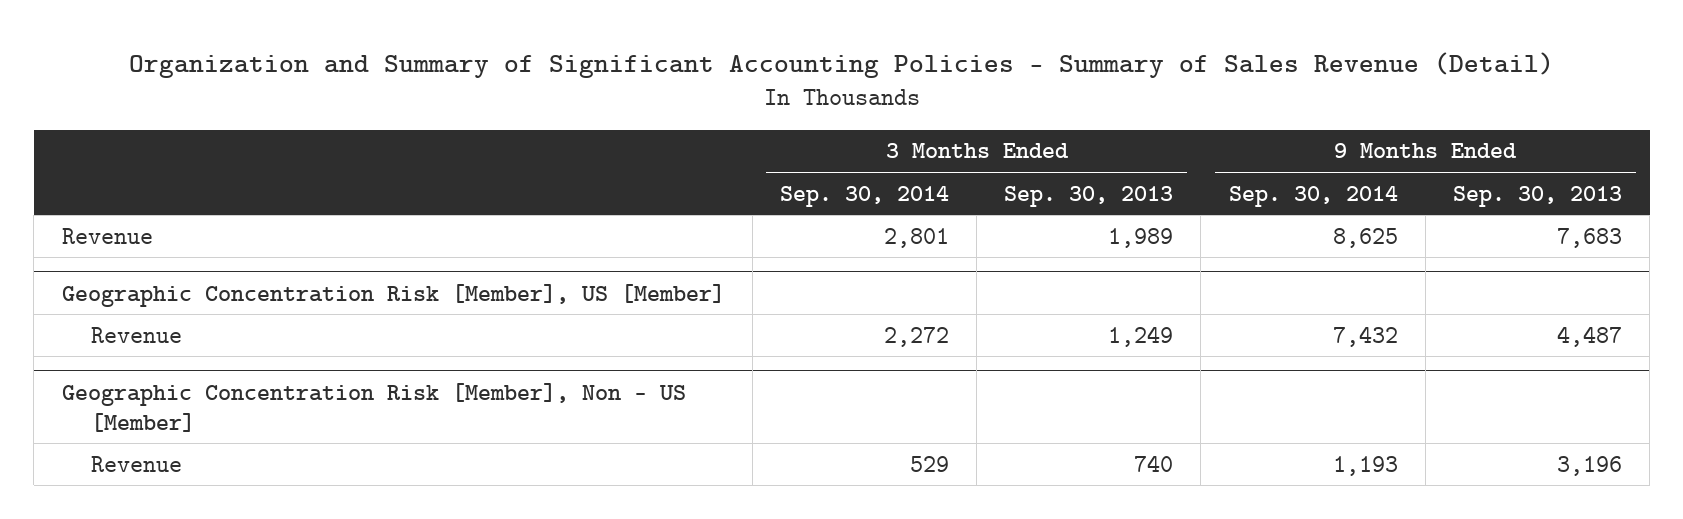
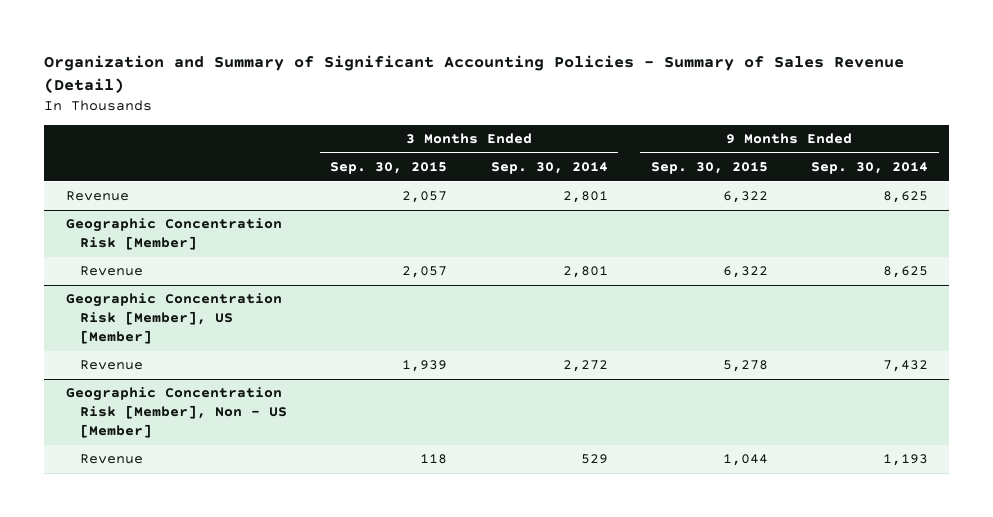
[1004,185,1174,207] Sep. 30, 2013 -> none
[1452,185,1622,207] Sep. 30, 2013 -> none
none -> [330,162,448,175] Sep. 30, 2015
none -> [650,162,768,175] Sep. 30, 2015
none -> [65,218,282,251] Geographic Concentration Risk [Member]
none -> [80,266,144,277] Revenue

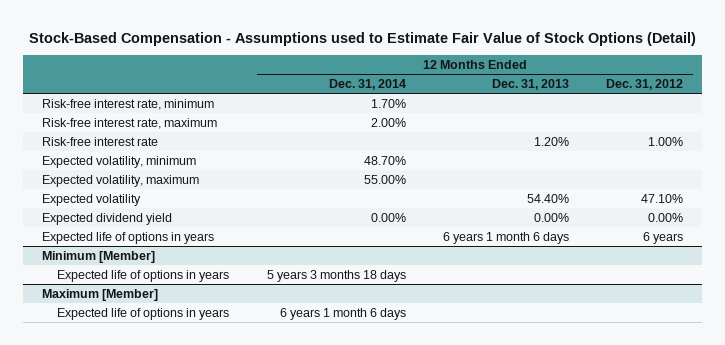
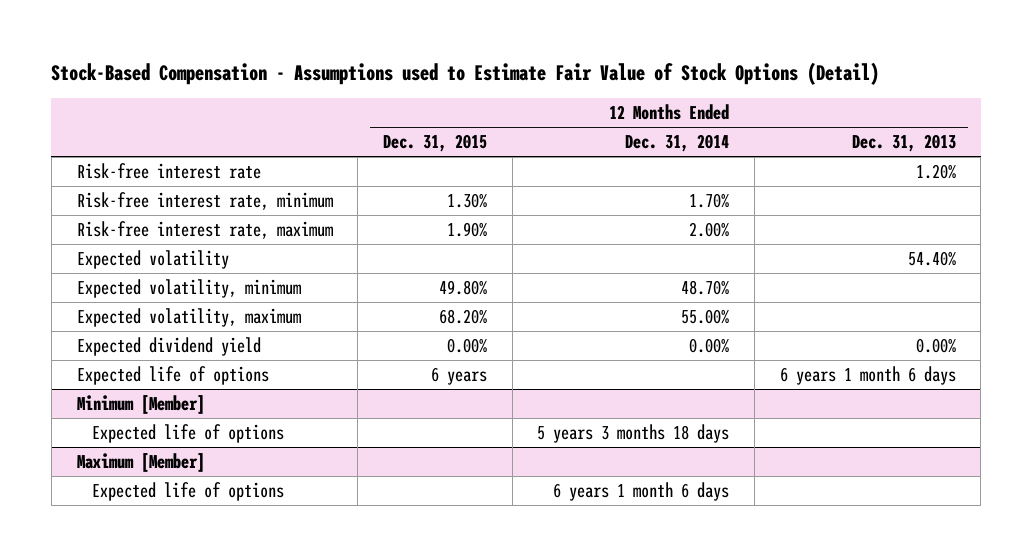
[606,79,684,91] Dec. 31, 2012 -> none
none -> [382,134,487,153] Dec. 31, 2015
[42,136,159,146] Risk-free interest rate -> [76,162,261,179] Risk-free interest rate
[42,193,142,206] Expected volatility -> [76,249,229,269] Expected volatility
[42,231,215,244] Expected life of options in years -> [76,365,269,385] Expected life of options
[57,269,230,282] Expected life of options in years -> [91,423,284,443] Expected life of options
[57,307,230,320] Expected life of options in years -> [91,481,284,501] Expected life of options

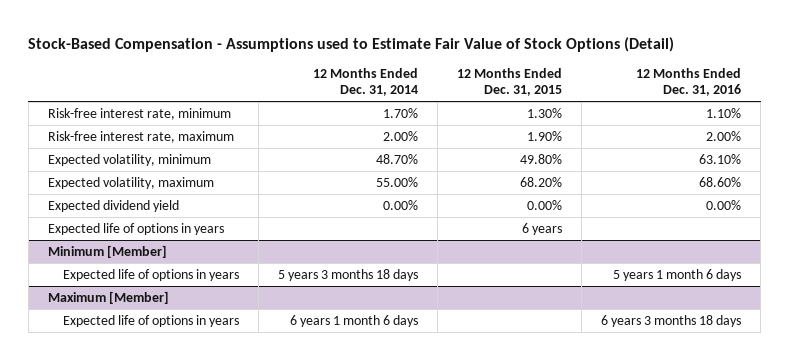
[851,134,956,153] Dec. 31, 2013 -> none
none -> [636,68,742,97] 12 Months Ended Dec. 31, 2016
[76,162,261,179] Risk-free interest rate -> none
[76,249,229,269] Expected volatility -> none
[76,365,269,385] Expected life of options -> [47,222,224,235] Expected life of options in years
[91,423,284,443] Expected life of options -> [62,268,239,281] Expected life of options in years
[91,481,284,501] Expected life of options -> [62,314,239,327] Expected life of options in years

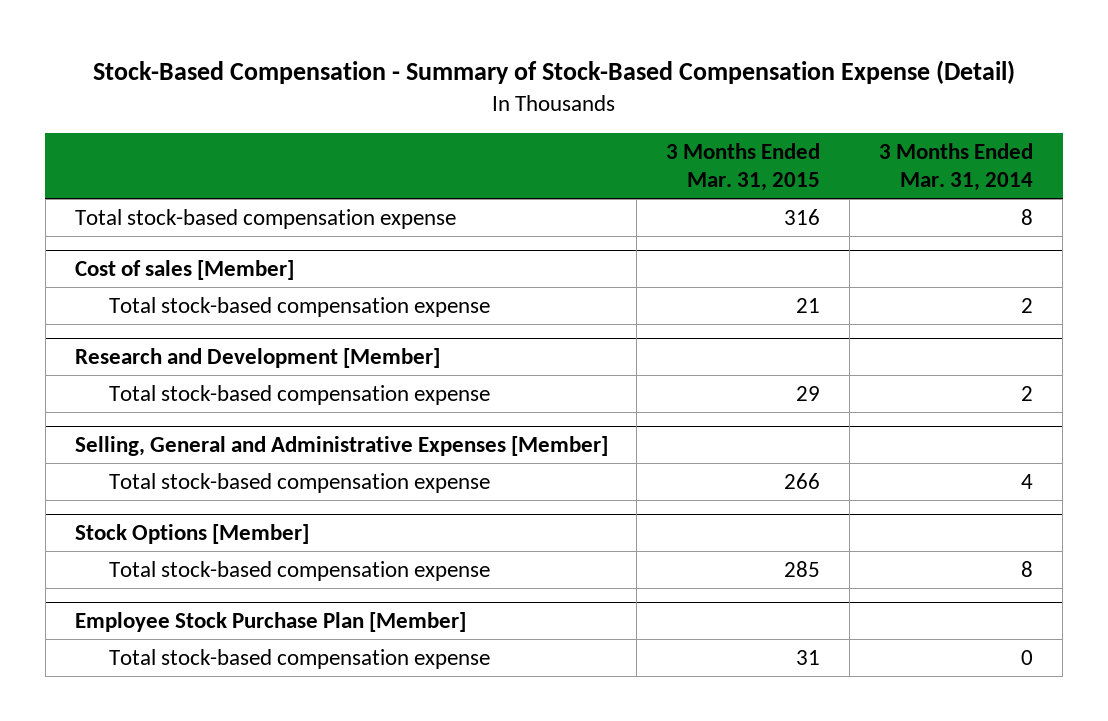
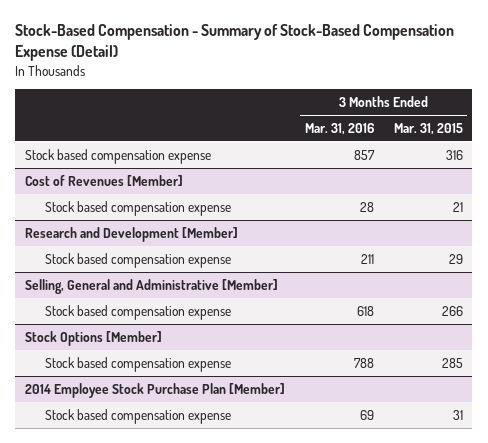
[879,142,1034,192] 3 Months Ended Mar. 31, 2014 -> none
none -> [304,122,374,135] Mar. 31, 2016
[74,208,456,229] Total stock-based compensation expense -> [25,148,212,164] Stock based compensation expense
[74,259,294,280] Cost of sales [Member] -> [25,174,184,186] Cost of Revenues [Member]
[108,296,490,317] Total stock-based compensation expense -> [44,200,231,216] Stock based compensation expense
[108,384,490,405] Total stock-based compensation expense -> [44,252,231,268] Stock based compensation expense
[74,435,608,456] Selling, General and Administrative Expenses [Member] -> [25,278,279,294] Selling, General and Administrative [Member]
[108,472,490,493] Total stock-based compensation expense -> [44,304,231,320] Stock based compensation expense
[108,560,490,581] Total stock-based compensation expense -> [44,356,231,372] Stock based compensation expense
[74,611,466,632] Employee Stock Purchase Plan [Member] -> [25,382,286,398] 2014 Employee Stock Purchase Plan [Member]
[108,648,490,669] Total stock-based compensation expense -> [44,408,231,424] Stock based compensation expense

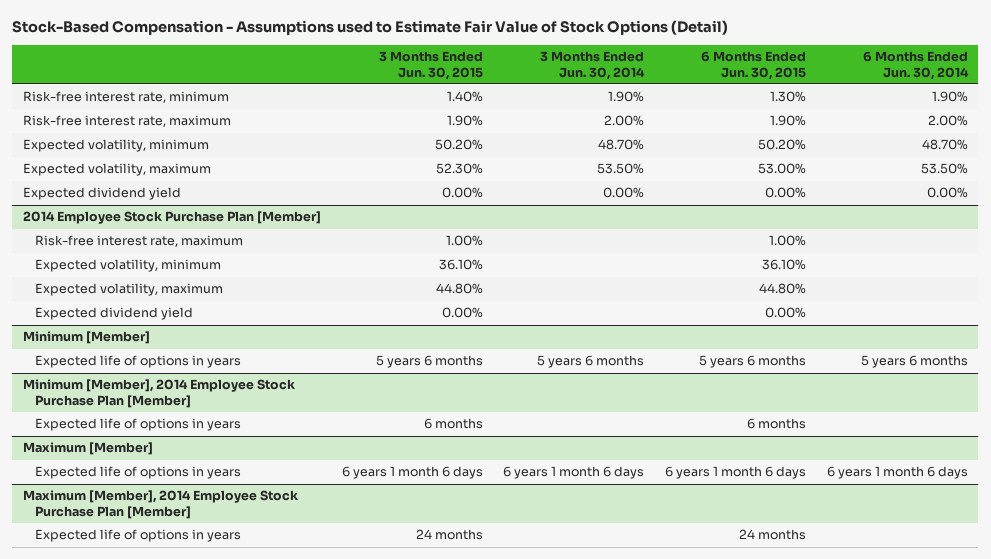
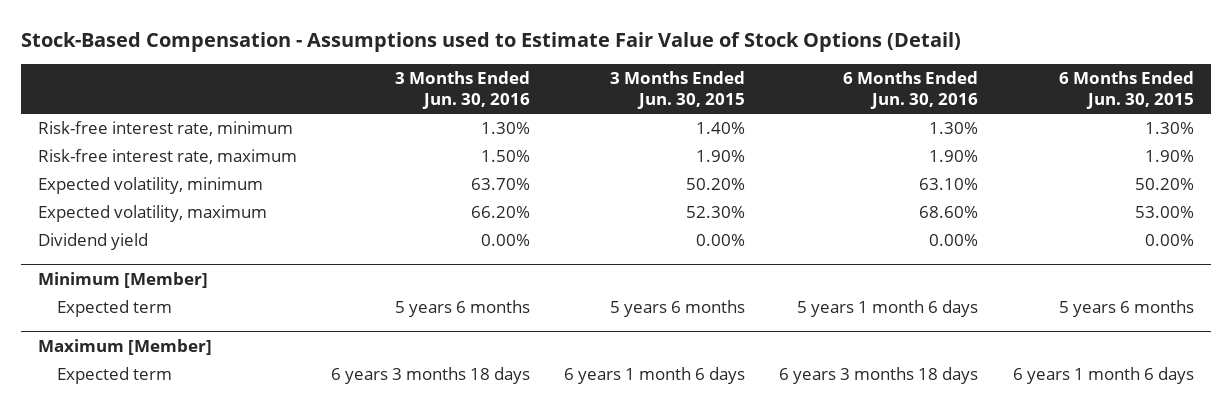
[540,51,646,80] 3 Months Ended Jun. 30, 2014 -> none
[863,51,970,80] 6 Months Ended Jun. 30, 2014 -> none
none -> [395,71,531,110] 3 Months Ended Jun. 30, 2016
none -> [843,71,979,110] 6 Months Ended Jun. 30, 2016
[22,211,321,225] 2014 Employee Stock Purchase Plan [Member] -> none
[35,235,244,248] Risk-free interest rate, maximum -> none
[35,259,222,273] Expected volatility, minimum -> none
[35,283,224,297] Expected volatility, maximum -> none
[35,307,194,321] Expected dividend yield -> none
[22,187,181,201] Expected dividend yield -> [37,233,148,251] Dividend yield
[22,379,295,409] Minimum [Member], 2014 Employee Stock Purchase Plan [Member] -> none
[35,418,242,432] Expected life of options in years -> none
[35,355,242,369] Expected life of options in years -> [56,300,172,318] Expected term
[22,490,298,520] Maximum [Member], 2014 Employee Stock Purchase Plan [Member] -> none
[35,529,242,543] Expected life of options in years -> none
[35,466,242,480] Expected life of options in years -> [56,367,172,385] Expected term

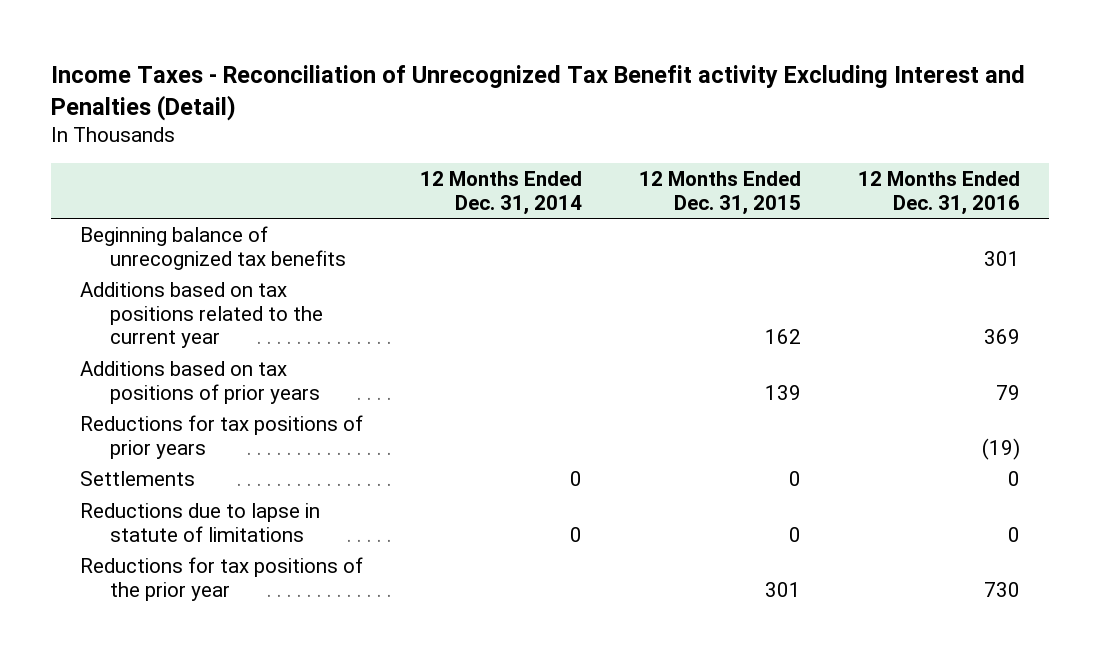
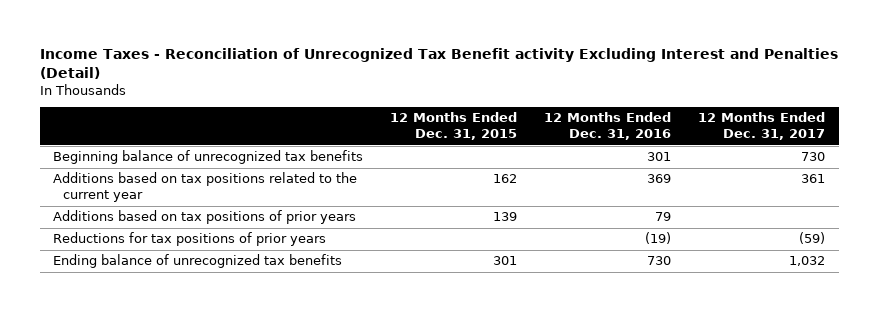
[420,170,583,215] 12 Months Ended Dec. 31, 2014 -> none
none -> [698,112,826,141] 12 Months Ended Dec. 31, 2017
[80,471,196,487] Settlements -> none
[80,503,321,542] Reductions due to lapse in statute of limitations -> none
[80,557,364,601] Reductions for tax positions of the prior year -> [53,254,343,269] Ending balance of unrecognized tax benefits

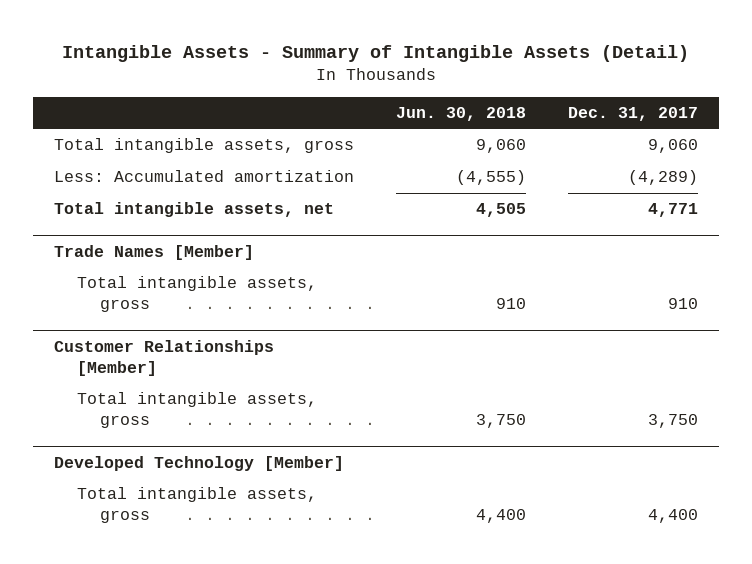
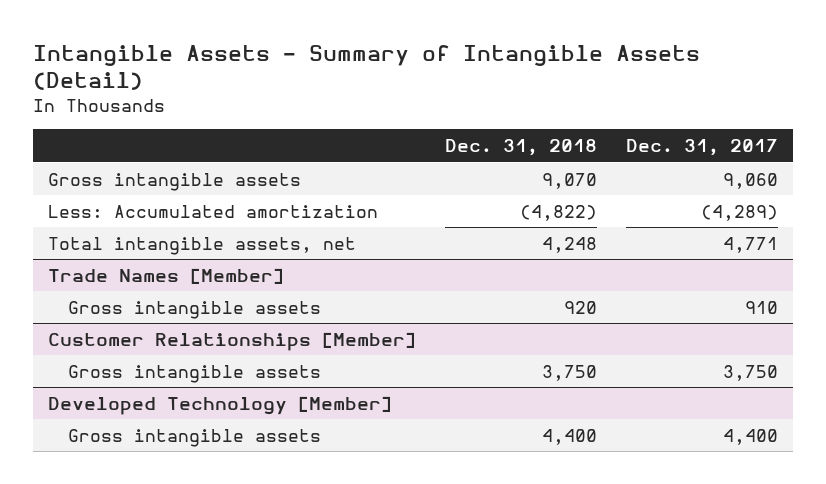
[395,106,526,121] Jun. 30, 2018 -> none
none -> [445,139,598,157] Dec. 31, 2018
[54,138,355,154] Total intangible assets, gross -> [47,172,301,191] Gross intangible assets
[76,276,317,313] Total intangible assets, gross -> [67,300,321,319] Gross intangible assets
[76,392,317,429] Total intangible assets, gross -> [67,364,321,383] Gross intangible assets
[76,487,317,524] Total intangible assets, gross -> [67,428,321,447] Gross intangible assets

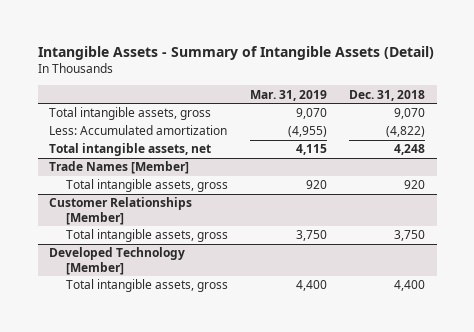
[626,139,779,157] Dec. 31, 2017 -> none
none -> [249,89,327,101] Mar. 31, 2019
[47,172,301,191] Gross intangible assets -> [48,107,211,121] Total intangible assets, gross
[67,300,321,319] Gross intangible assets -> [65,179,228,193] Total intangible assets, gross
[67,364,321,383] Gross intangible assets -> [65,229,228,243] Total intangible assets, gross
[67,428,321,447] Gross intangible assets -> [65,279,228,293] Total intangible assets, gross

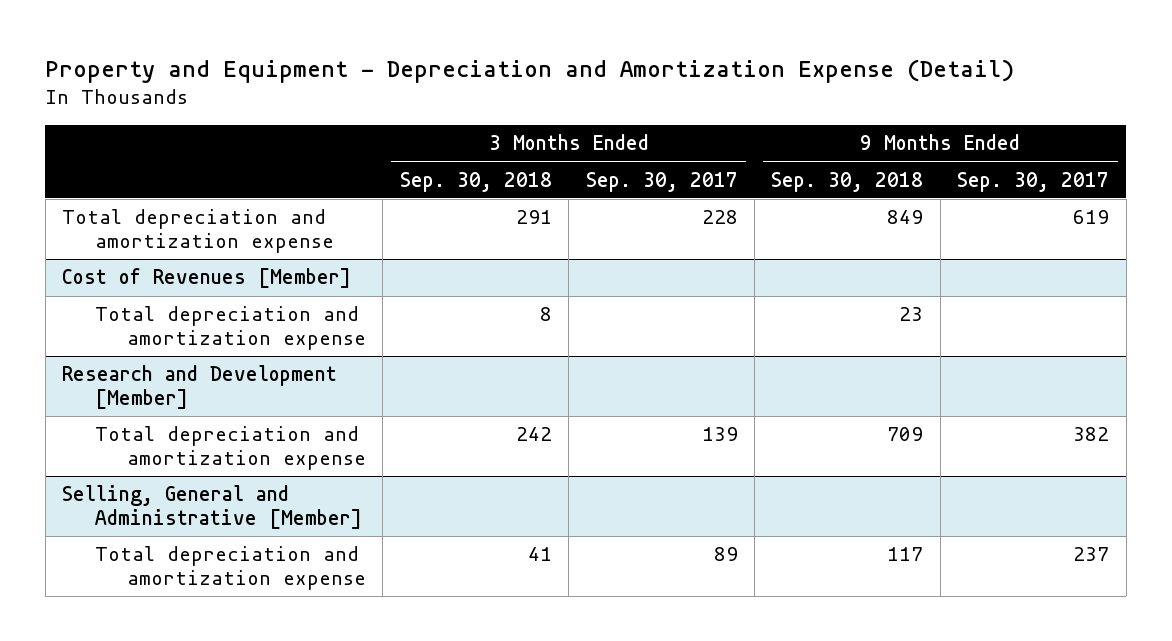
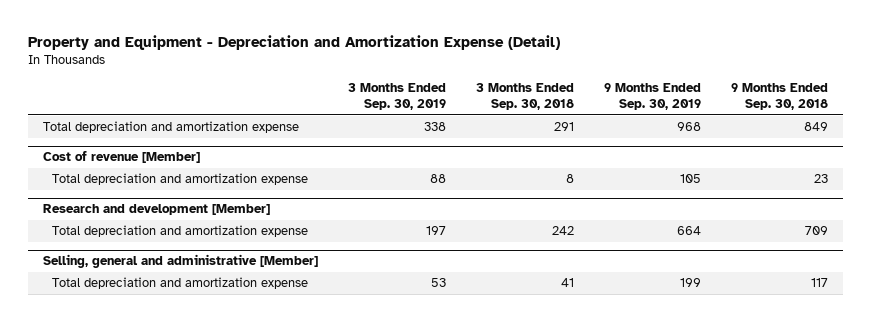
[585,171,738,192] Sep. 30, 2017 -> none
[957,171,1110,192] Sep. 30, 2017 -> none
none -> [347,82,446,111] 3 Months Ended Sep. 30, 2019
none -> [603,82,701,111] 9 Months Ended Sep. 30, 2019
[62,268,352,289] Cost of Revenues [Member] -> [42,151,200,164] Cost of revenue [Member]
[62,365,338,409] Research and Development [Member] -> [42,204,270,216] Research and development [Member]
[62,485,362,529] Selling, General and Administrative [Member] -> [42,254,318,269] Selling, general and administrative [Member]

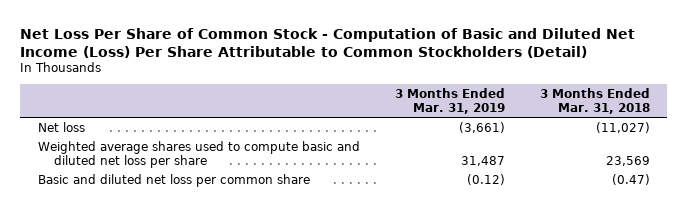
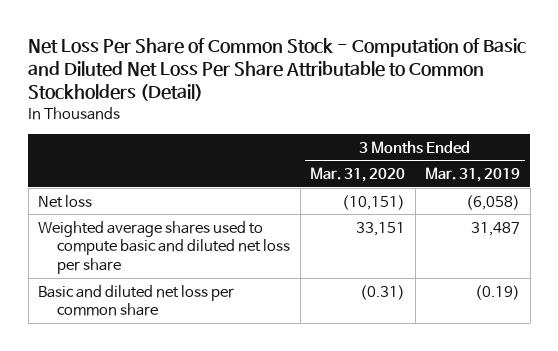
[20,27,636,58] Net Loss Per Share of Common Stock - Computation of Basic and Diluted Net Income (Loss) Per Share Attributable to Common Stockholders (Detail) -> [28,37,527,102] Net Loss Per Share of Common Stock - Computation of Basic and Diluted Net Loss Per Share Attributable to Common Stockholders (Detail)
[539,87,650,115] 3 Months Ended Mar. 31, 2018 -> none
none -> [310,166,406,182] Mar. 31, 2020
[458,121,505,133] (3,661) -> [466,194,521,210] (6,058)
[466,173,505,185] (0.12) -> [475,284,521,300] (0.19)

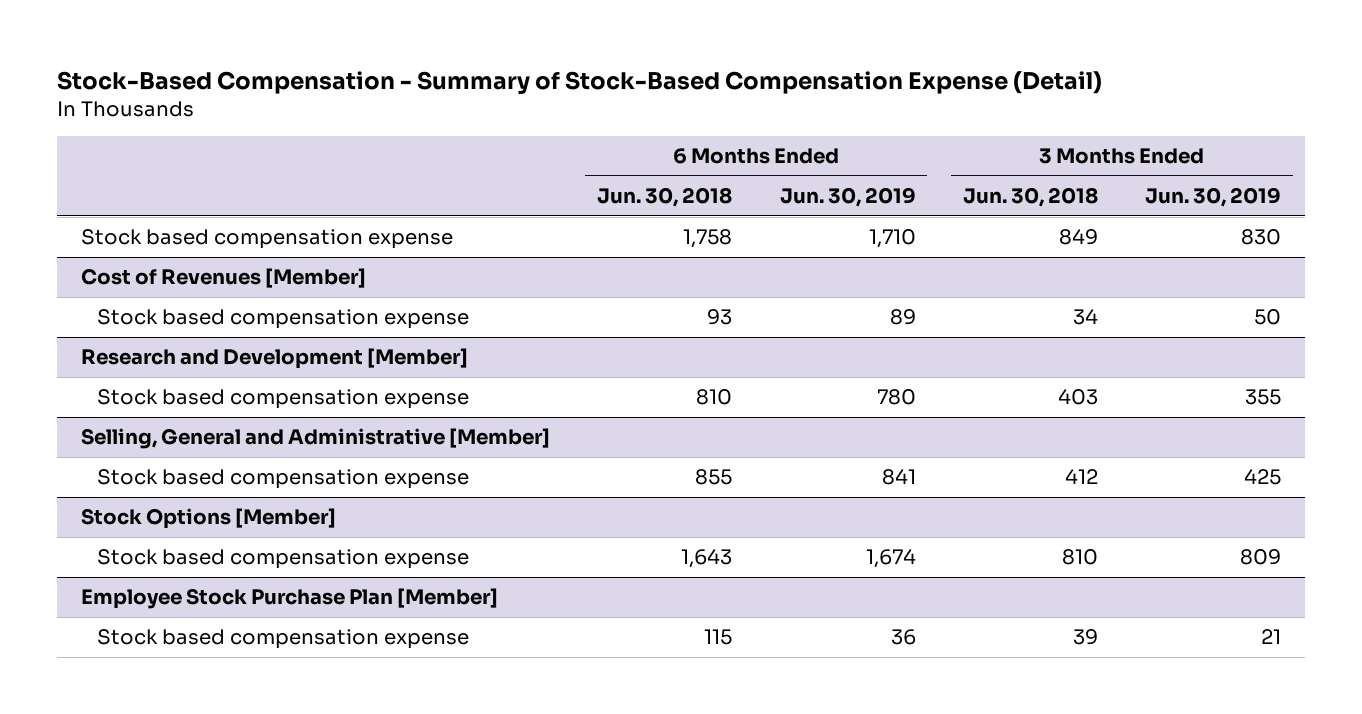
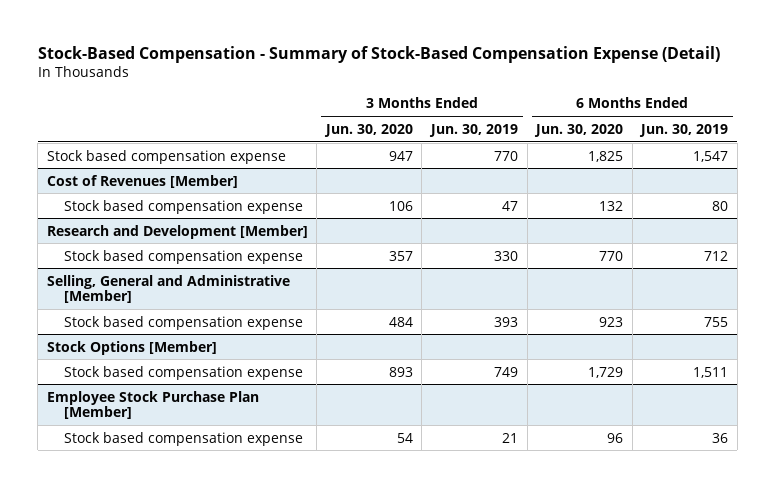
[597,186,733,207] Jun. 30, 2018 -> none
[962,186,1098,207] Jun. 30, 2018 -> none
none -> [323,123,413,137] Jun. 30, 2020
none -> [534,123,624,137] Jun. 30, 2020
[868,229,916,249] 1,710 -> [693,150,729,162] 1,547
[1241,229,1282,246] 830 -> [494,150,519,161] 770
[889,309,916,326] 89 -> [712,200,729,211] 80
[1254,309,1282,326] 50 -> [502,200,519,211] 47
[876,389,916,406] 780 -> [704,250,729,261] 712
[1245,389,1282,406] 355 -> [494,250,519,261] 330
[881,469,916,486] 841 -> [704,316,729,327] 755
[1244,469,1282,486] 425 -> [494,316,519,327] 393
[865,549,916,569] 1,674 -> [693,366,729,378] 1,511
[1240,549,1282,566] 809 -> [494,366,519,377] 749

